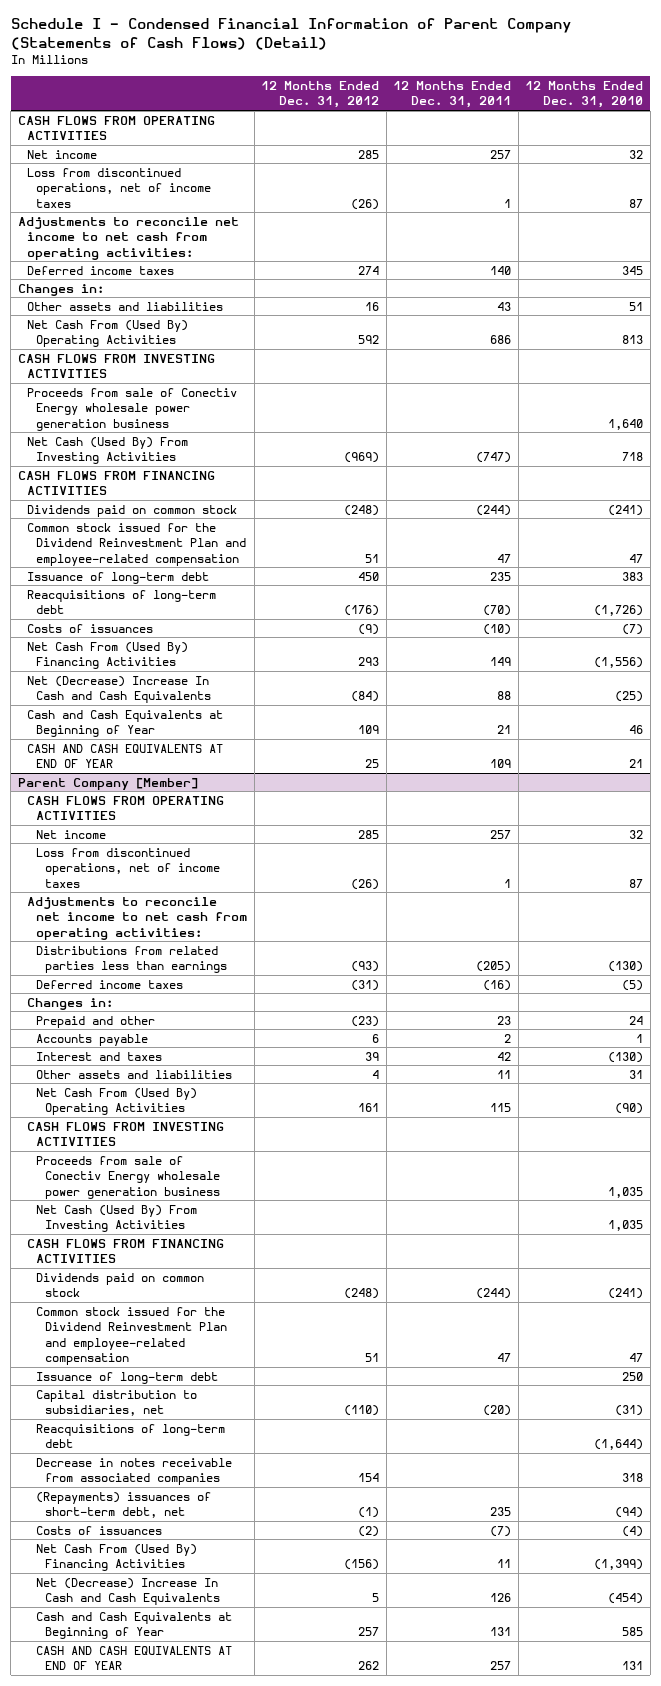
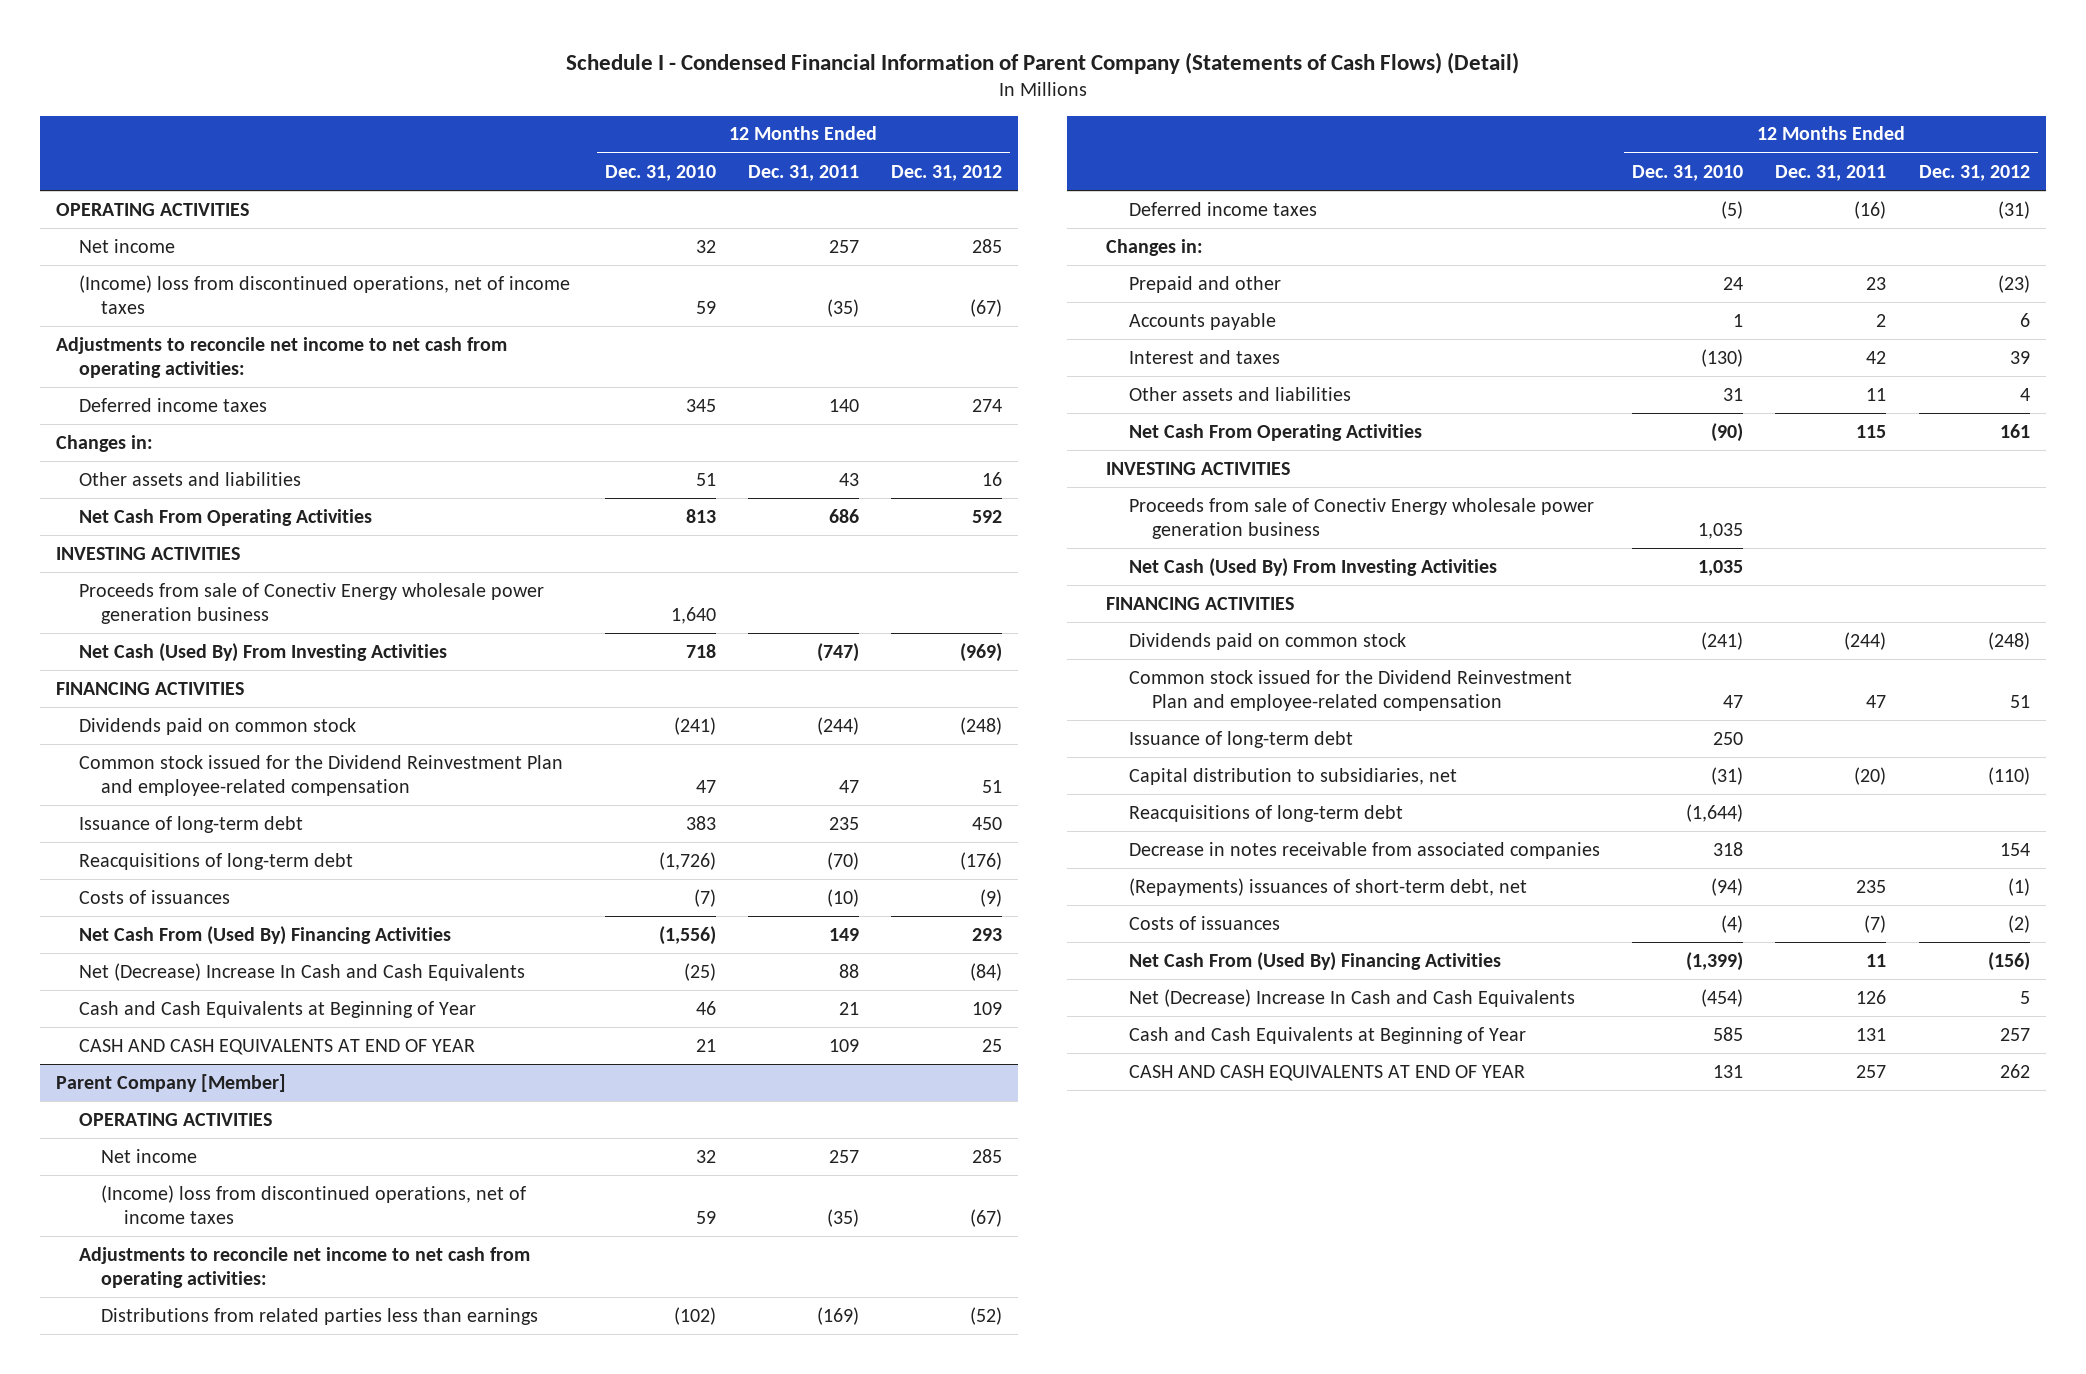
[17,115,215,141] CASH FLOWS FROM OPERATING ACTIVITIES -> [55,202,249,216] OPERATING ACTIVITIES
[26,167,212,208] Loss from discontinued operations, net of income taxes -> [78,274,570,314] (Income) loss from discontinued operations, net of income taxes
[351,198,380,210] (26) -> [970,298,1003,317] (67)
[504,198,512,208] 1 -> [826,298,859,317] (35)
[629,198,644,208] 87 -> [695,300,716,314] 59
[26,319,188,348] Net Cash From (Used By) Operating Activities -> [78,508,372,526] Net Cash From Operating Activities
[17,353,215,379] CASH FLOWS FROM INVESTING ACTIVITIES -> [55,546,240,560] INVESTING ACTIVITIES
[17,470,215,496] CASH FLOWS FROM FINANCING ACTIVITIES -> [55,681,244,695] FINANCING ACTIVITIES
[26,795,224,821] CASH FLOWS FROM OPERATING ACTIVITIES -> [78,1112,272,1126] OPERATING ACTIVITIES
[36,847,221,888] Loss from discontinued operations, net of income taxes -> [101,1184,527,1224] (Income) loss from discontinued operations, net of income taxes
[351,878,380,890] (26) -> [970,1208,1003,1227] (67)
[504,878,512,888] 1 -> [826,1208,859,1227] (35)
[629,878,644,888] 87 -> [695,1210,716,1224] 59
[351,961,380,973] (93) -> [970,1306,1003,1325] (52)
[476,961,512,973] (205) -> [816,1306,859,1325] (169)
[608,961,644,973] (130) -> [673,1306,716,1325] (102)
[36,1087,198,1116] Net Cash From (Used By) Operating Activities -> [1128,423,1422,441] Net Cash From Operating Activities
[26,1121,224,1147] CASH FLOWS FROM INVESTING ACTIVITIES -> [1106,461,1291,475] INVESTING ACTIVITIES
[26,1238,224,1264] CASH FLOWS FROM FINANCING ACTIVITIES -> [1106,596,1295,610] FINANCING ACTIVITIES

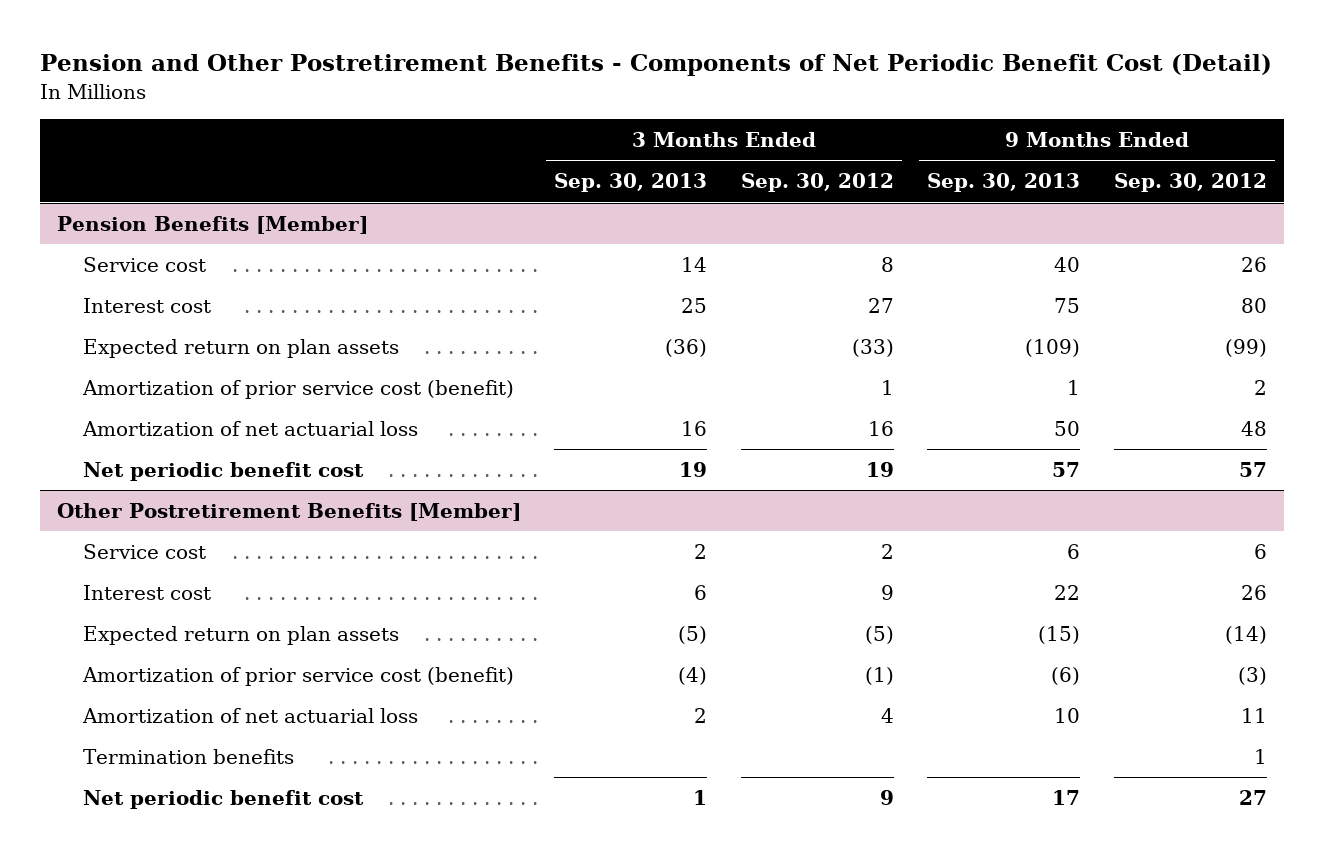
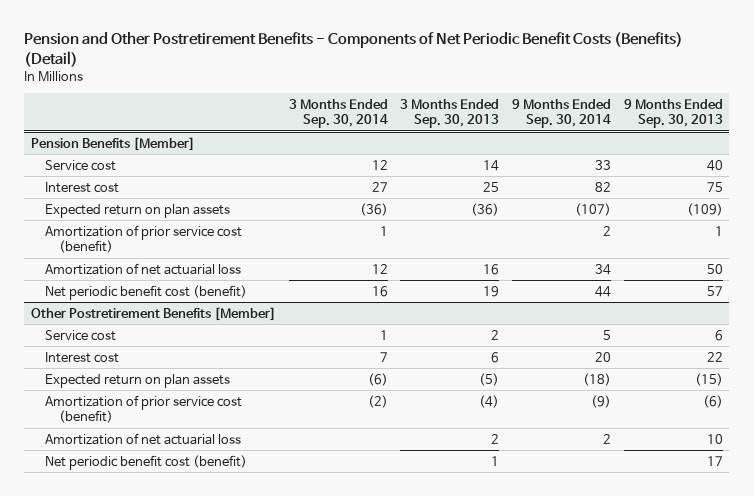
[40,54,1273,77] Pension and Other Postretirement Benefits - Components of Net Periodic Benefit Cost (Detail) -> [24,31,684,67] Pension and Other Postretirement Benefits - Components of Net Periodic Benefit Costs (Benefits) (Detail)
[740,173,894,193] Sep. 30, 2012 -> none
[1114,173,1268,193] Sep. 30, 2012 -> none
none -> [288,98,388,129] 3 Months Ended Sep. 30, 2014
none -> [512,98,612,129] 9 Months Ended Sep. 30, 2014
[82,462,364,482] Net periodic benefit cost -> [45,284,248,300] Net periodic benefit cost (benefit)
[82,749,294,765] Termination benefits -> none
[82,790,364,810] Net periodic benefit cost -> [45,454,248,470] Net periodic benefit cost (benefit)

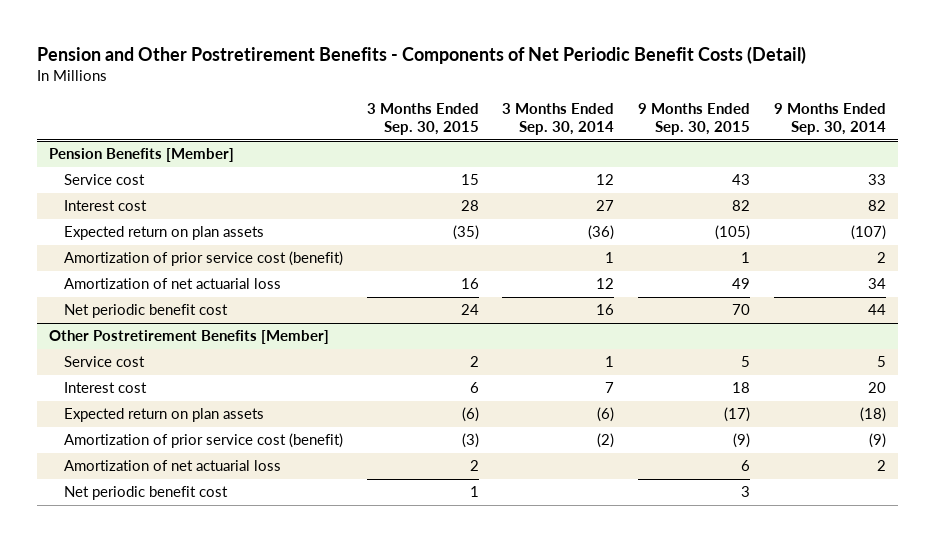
[24,31,684,67] Pension and Other Postretirement Benefits - Components of Net Periodic Benefit Costs (Benefits) (Detail) -> [37,45,807,64] Pension and Other Postretirement Benefits - Components of Net Periodic Benefit Costs (Detail)
[400,98,500,129] 3 Months Ended Sep. 30, 2013 -> none
[624,98,724,129] 9 Months Ended Sep. 30, 2013 -> none
none -> [366,103,479,136] 3 Months Ended Sep. 30, 2015
none -> [638,103,751,136] 9 Months Ended Sep. 30, 2015
[45,284,248,300] Net periodic benefit cost (benefit) -> [64,304,229,319] Net periodic benefit cost
[45,454,248,470] Net periodic benefit cost (benefit) -> [64,486,229,501] Net periodic benefit cost

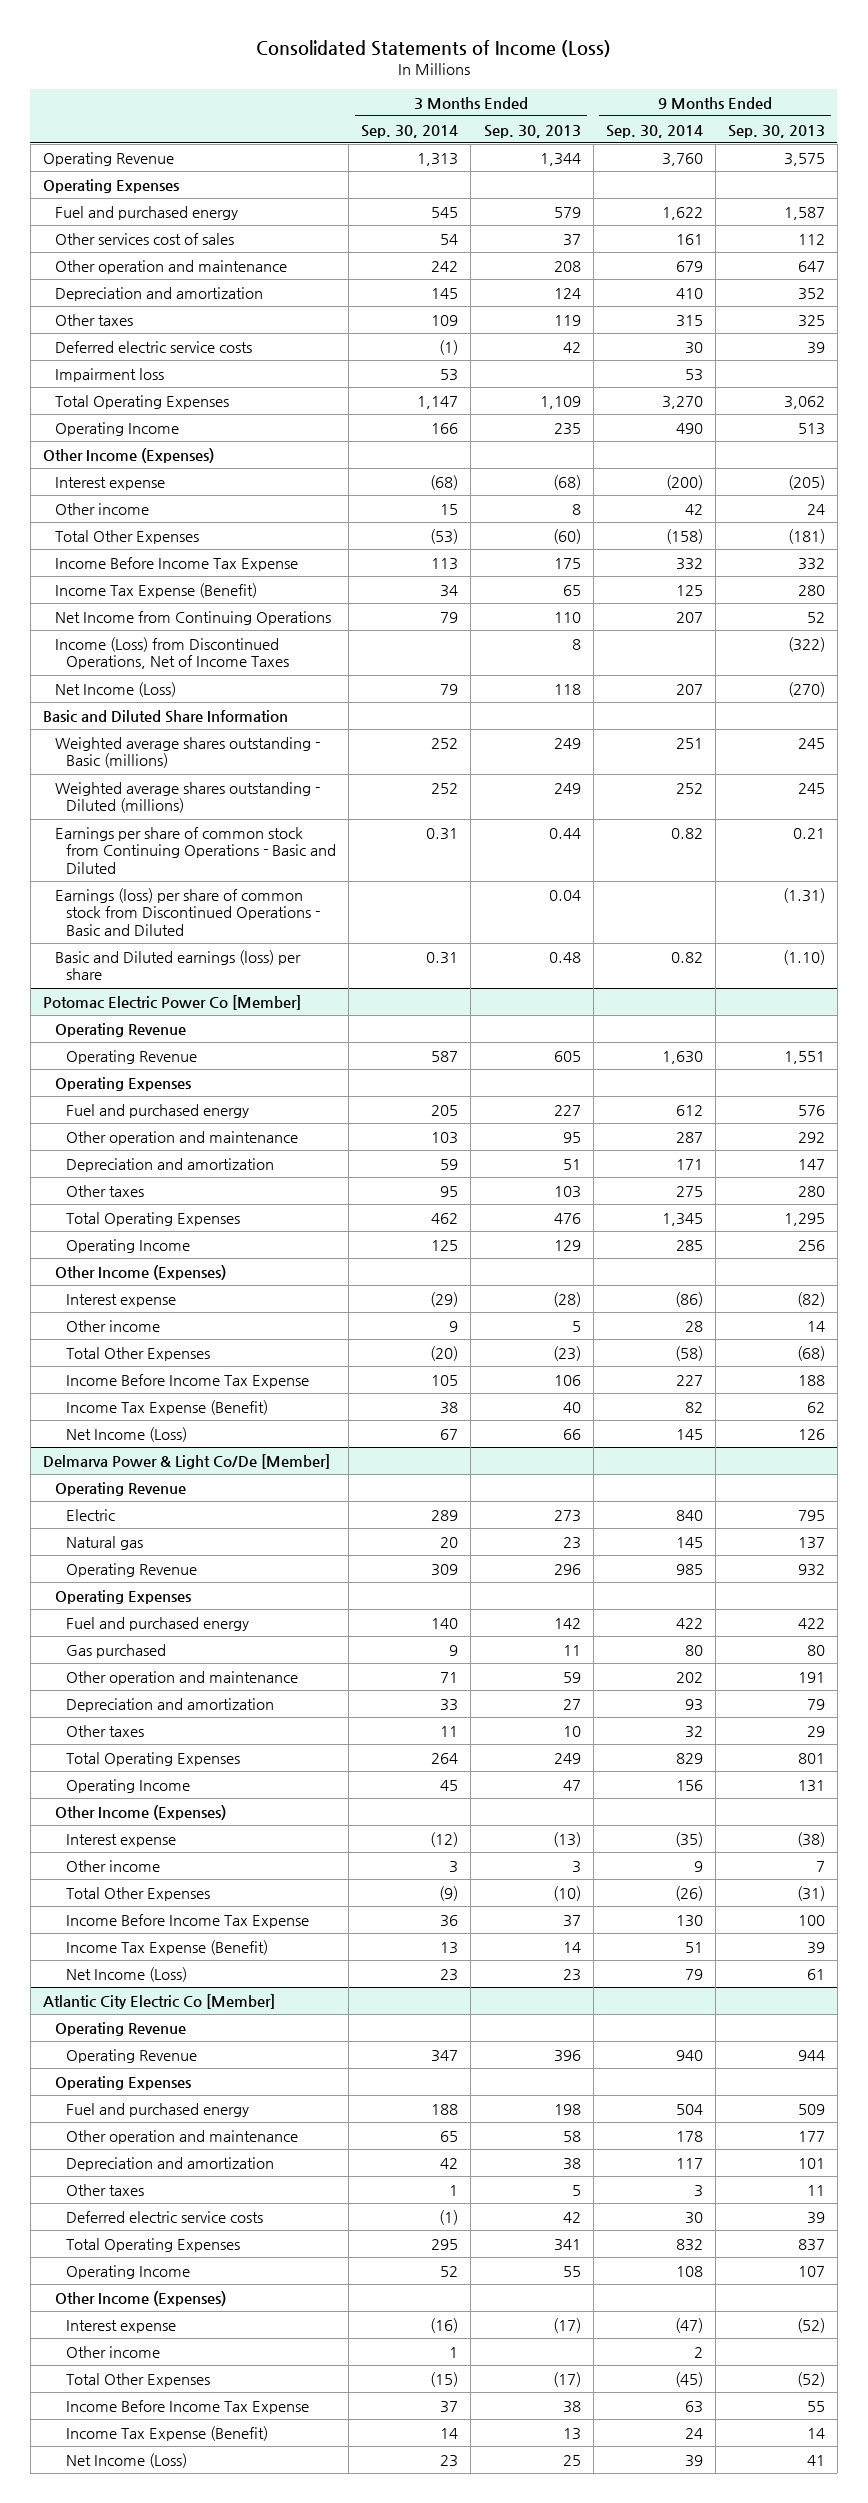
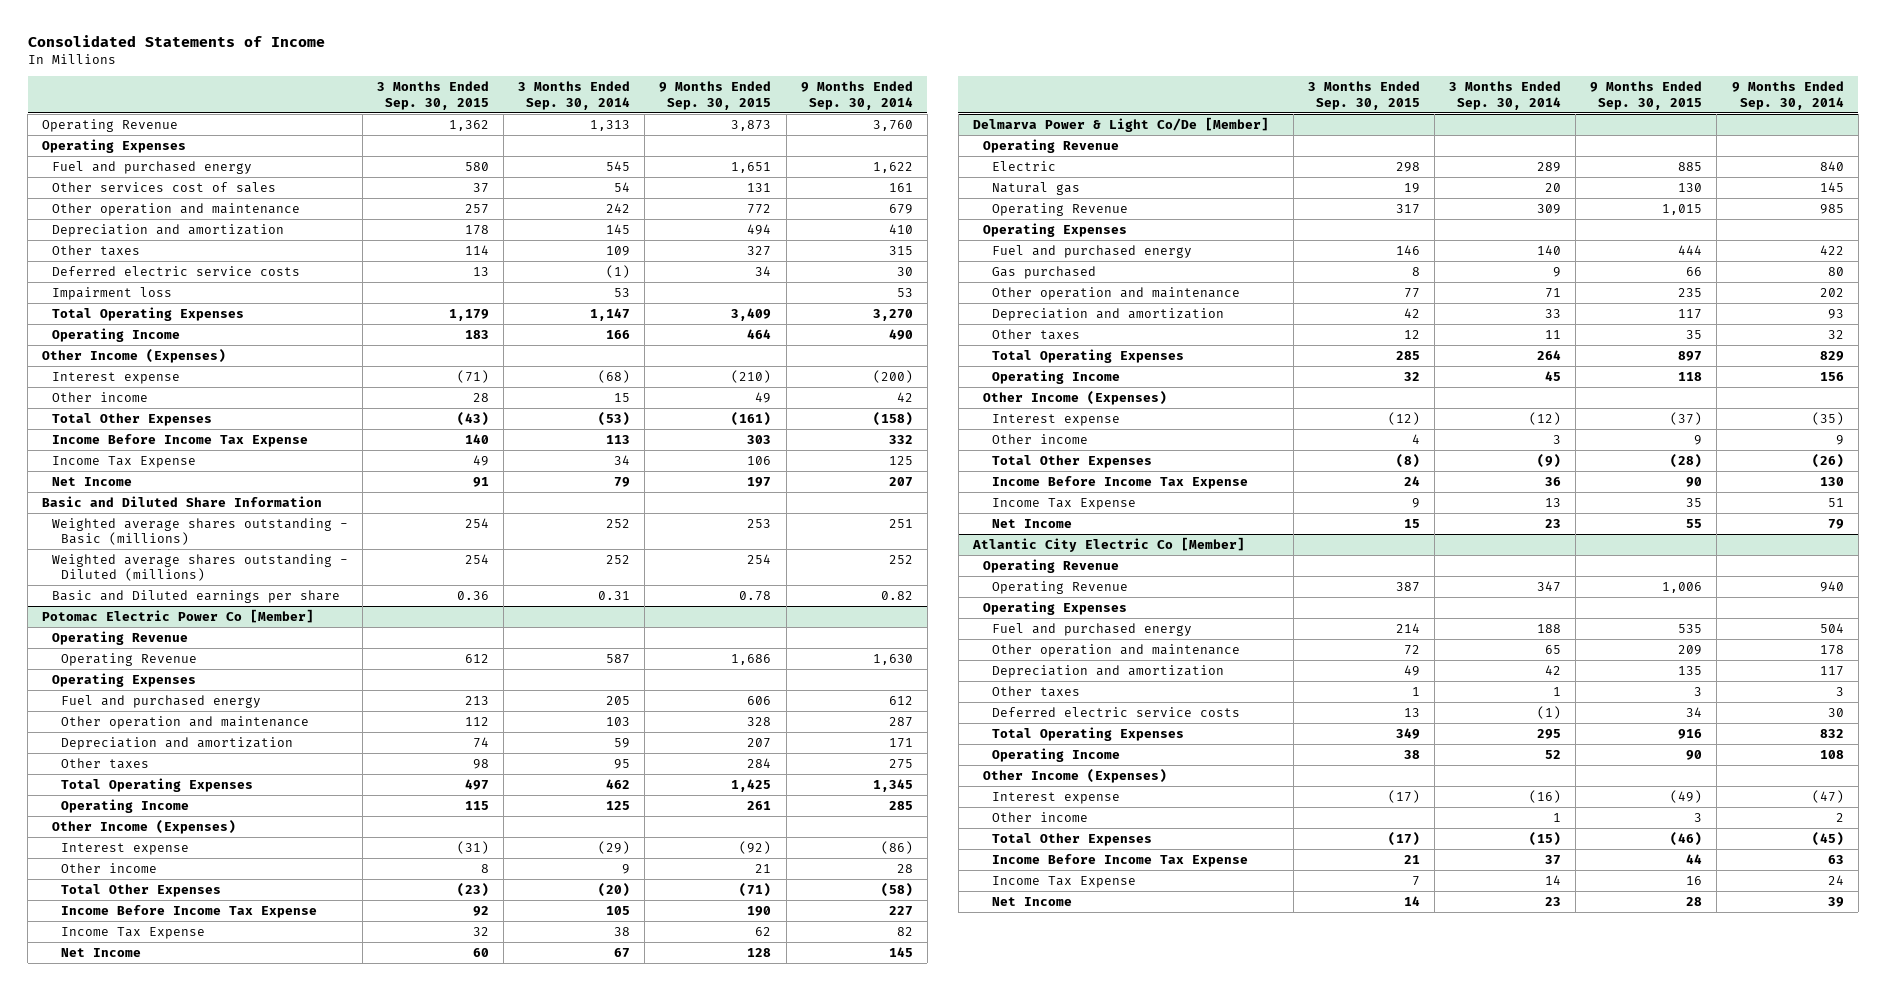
[255,39,611,57] Consolidated Statements of Income (Loss) -> [27,34,325,47] Consolidated Statements of Income
[483,124,581,138] Sep. 30, 2013 -> none
[727,124,825,138] Sep. 30, 2013 -> none
none -> [377,80,490,110] 3 Months Ended Sep. 30, 2015
none -> [659,80,772,110] 9 Months Ended Sep. 30, 2015
[54,610,331,625] Net Income from Continuing Operations -> none
[54,636,290,670] Income (Loss) from Discontinued Operations, Net of Income Taxes -> none
[54,582,257,598] Income Tax Expense (Benefit) -> [51,455,196,468] Income Tax Expense
[54,681,176,697] Net Income (Loss) -> [51,476,132,486] Net Income
[54,826,337,875] Earnings per share of common stock from Continuing Operations - Basic and Diluted -> none
[54,887,321,937] Earnings (loss) per share of common stock from Discontinued Operations - Basic and Diluted -> none
[54,949,301,981] Basic and Diluted earnings (loss) per share -> [51,589,340,603] Basic and Diluted earnings per share
[66,1399,269,1415] Income Tax Expense (Benefit) -> [61,926,206,939] Income Tax Expense
[66,1426,188,1442] Net Income (Loss) -> [61,947,142,957] Net Income
[66,1939,269,1955] Income Tax Expense (Benefit) -> [992,497,1137,510] Income Tax Expense
[66,1966,188,1982] Net Income (Loss) -> [992,518,1073,528] Net Income
[66,2425,269,2441] Income Tax Expense (Benefit) -> [992,875,1137,888] Income Tax Expense
[66,2452,188,2468] Net Income (Loss) -> [992,896,1073,906] Net Income

